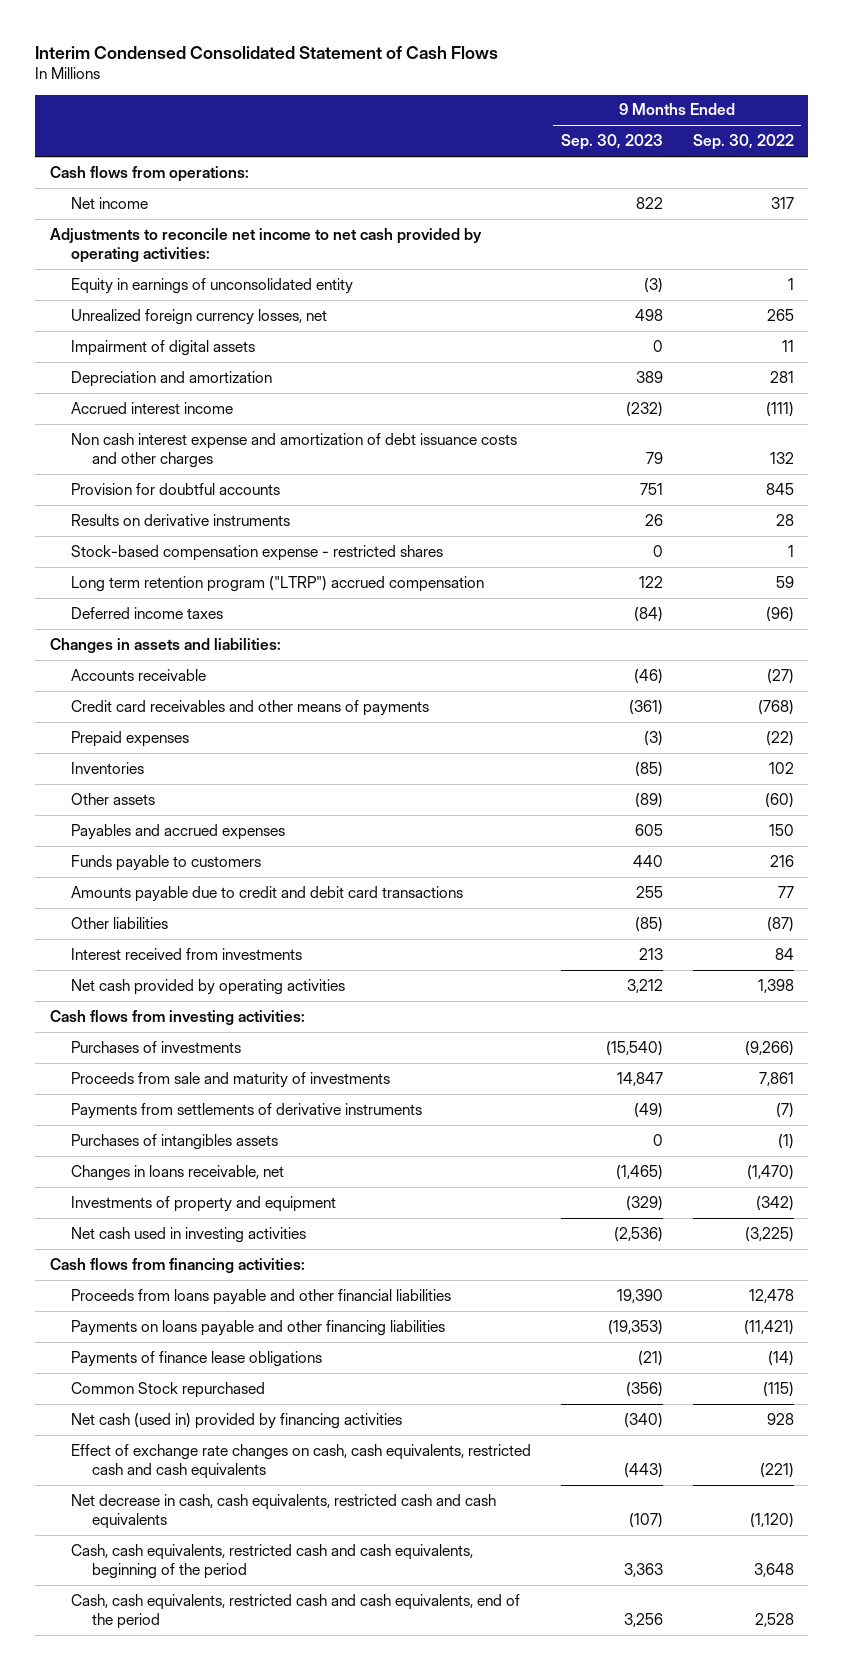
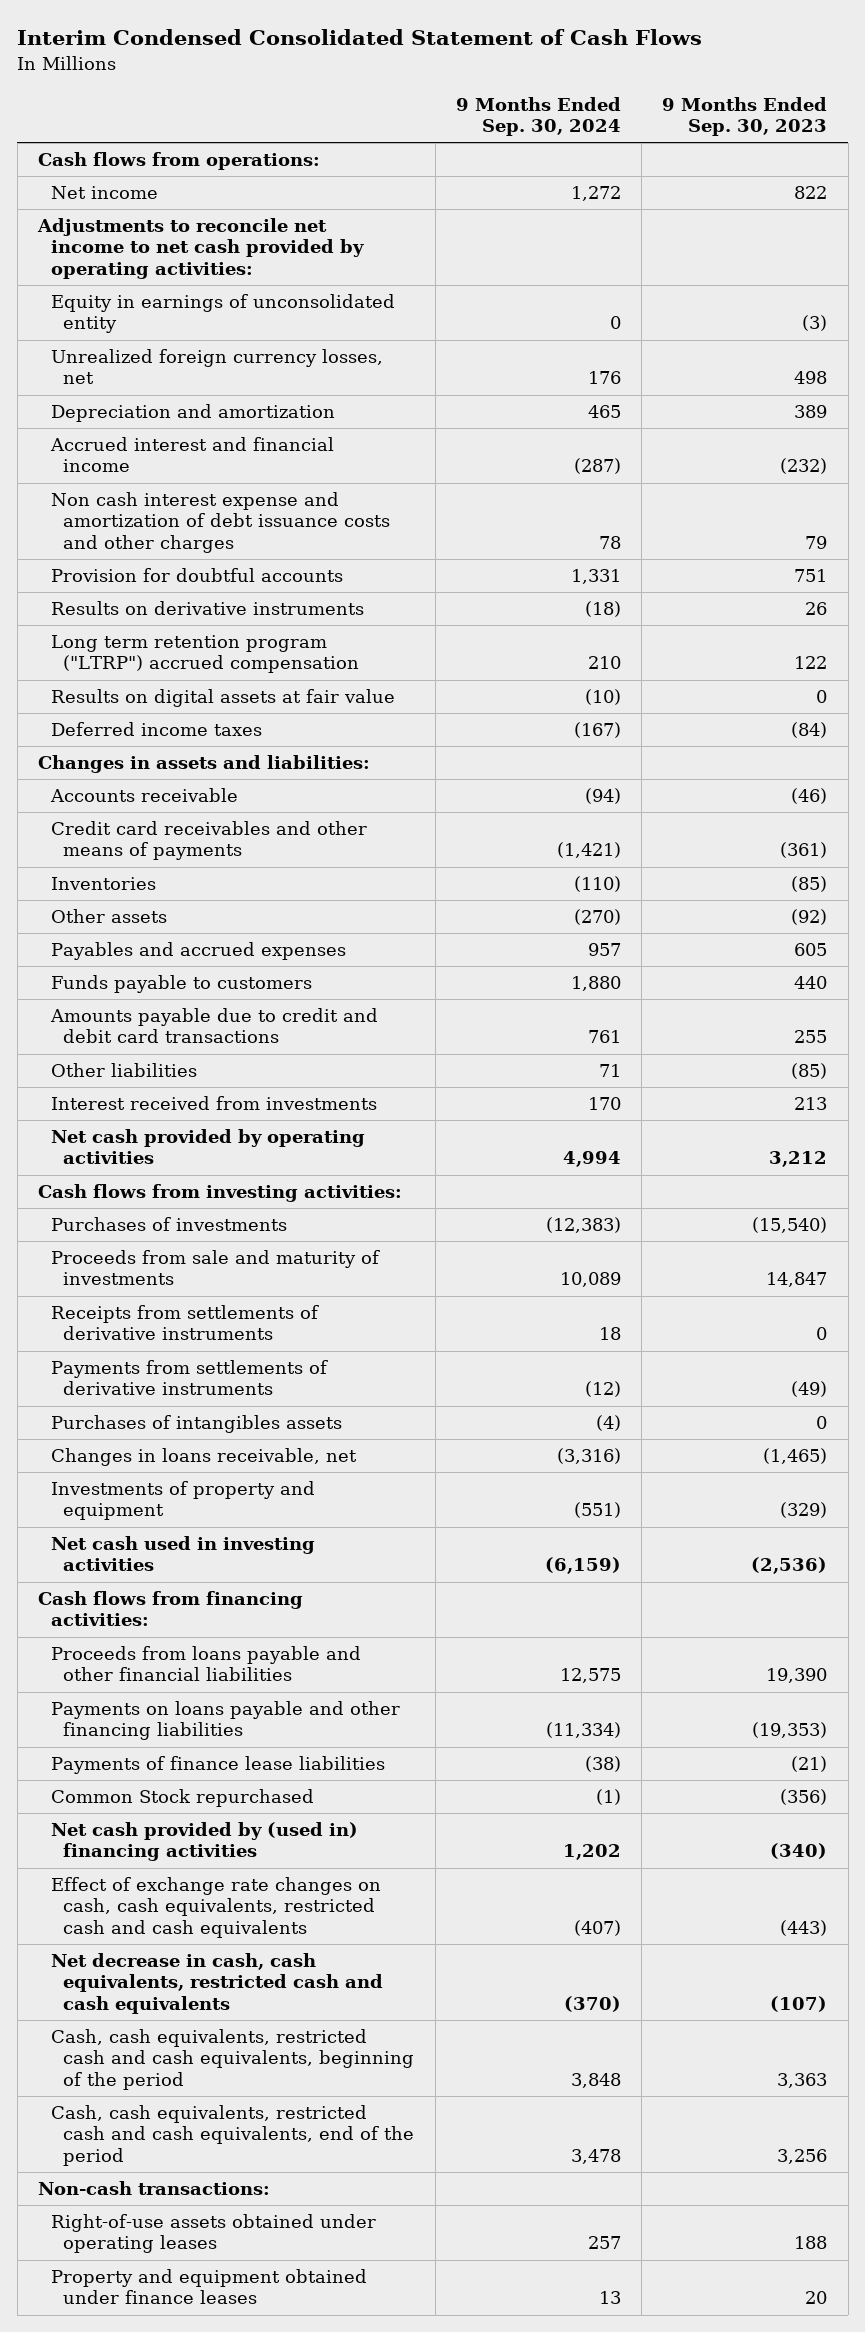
[692,134,794,151] Sep. 30, 2022 -> none
none -> [455,97,621,137] 9 Months Ended Sep. 30, 2024
[70,339,255,356] Impairment of digital assets -> none
[70,401,233,414] Accrued interest income -> [49,437,334,473] Accrued interest and financial income
[70,544,443,561] Stock-based compensation expense - restricted shares -> none
none -> [50,689,395,708] Results on digital assets at fair value
[70,730,189,747] Prepaid expenses -> none
[634,792,663,808] (89) -> [791,909,828,926] (92)
none -> [50,1305,319,1341] Receipts from settlements of derivative instruments
[70,1350,322,1367] Payments of finance lease obligations -> [50,1756,385,1775] Payments of finance lease liabilities
[70,1412,402,1429] Net cash (used in) provided by financing activities -> [50,1822,358,1862] Net cash provided by (used in) financing activities
none -> [38,2181,271,2196] Non-cash transactions:
none -> [50,2214,376,2254] Right-of-use assets obtained under operating leases
none -> [50,2269,367,2305] Property and equipment obtained under finance leases

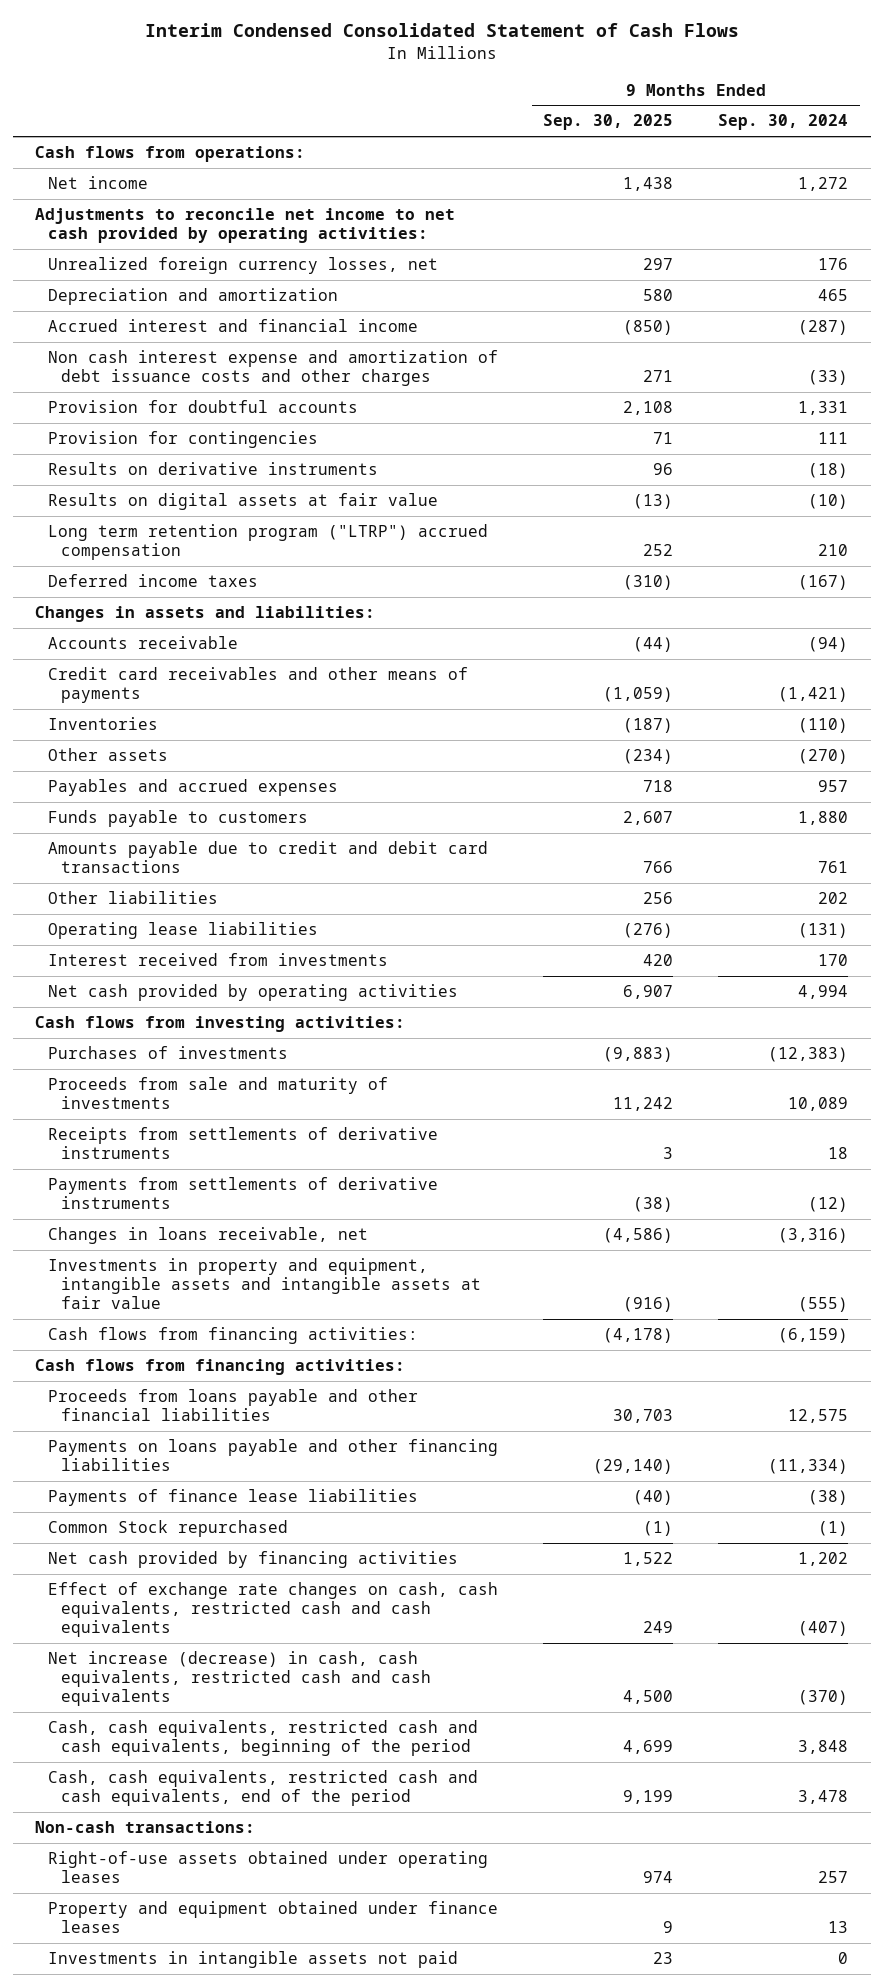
[662,97,828,137] 9 Months Ended Sep. 30, 2023 -> none
none -> [543,114,674,131] Sep. 30, 2025
[50,294,395,334] Equity in earnings of unconsolidated entity -> none
[598,535,621,549] 78 -> [808,370,849,386] (33)
none -> [48,431,319,449] Provision for contingencies
[50,635,360,674] Long term retention program ("LTRP") accrued compensation -> [48,524,489,561] Long term retention program ("LTRP") accrued compensation
[598,1064,621,1078] 71 -> [818,892,849,905] 202
none -> [48,922,319,940] Operating lease liabilities
[50,1415,342,1434] Purchases of intangibles assets -> none
[50,1481,315,1521] Investments of property and equipment -> none
none -> [48,1258,481,1310] Investments in property and equipment, intangible assets and intangible assets at fair value
[50,1536,315,1572] Net cash used in investing activities -> [48,1327,419,1345] Cash flows from financing activities:
[50,1822,358,1862] Net cash provided by (used in) financing activities -> [48,1551,459,1569] Net cash provided by financing activities
[50,1953,384,2014] Net decrease in cash, cash equivalents, restricted cash and cash equivalents -> [48,1651,431,1707] Net increase (decrease) in cash, cash equivalents, restricted cash and cash equivalents
none -> [48,1951,459,1969] Investments in intangible assets not paid

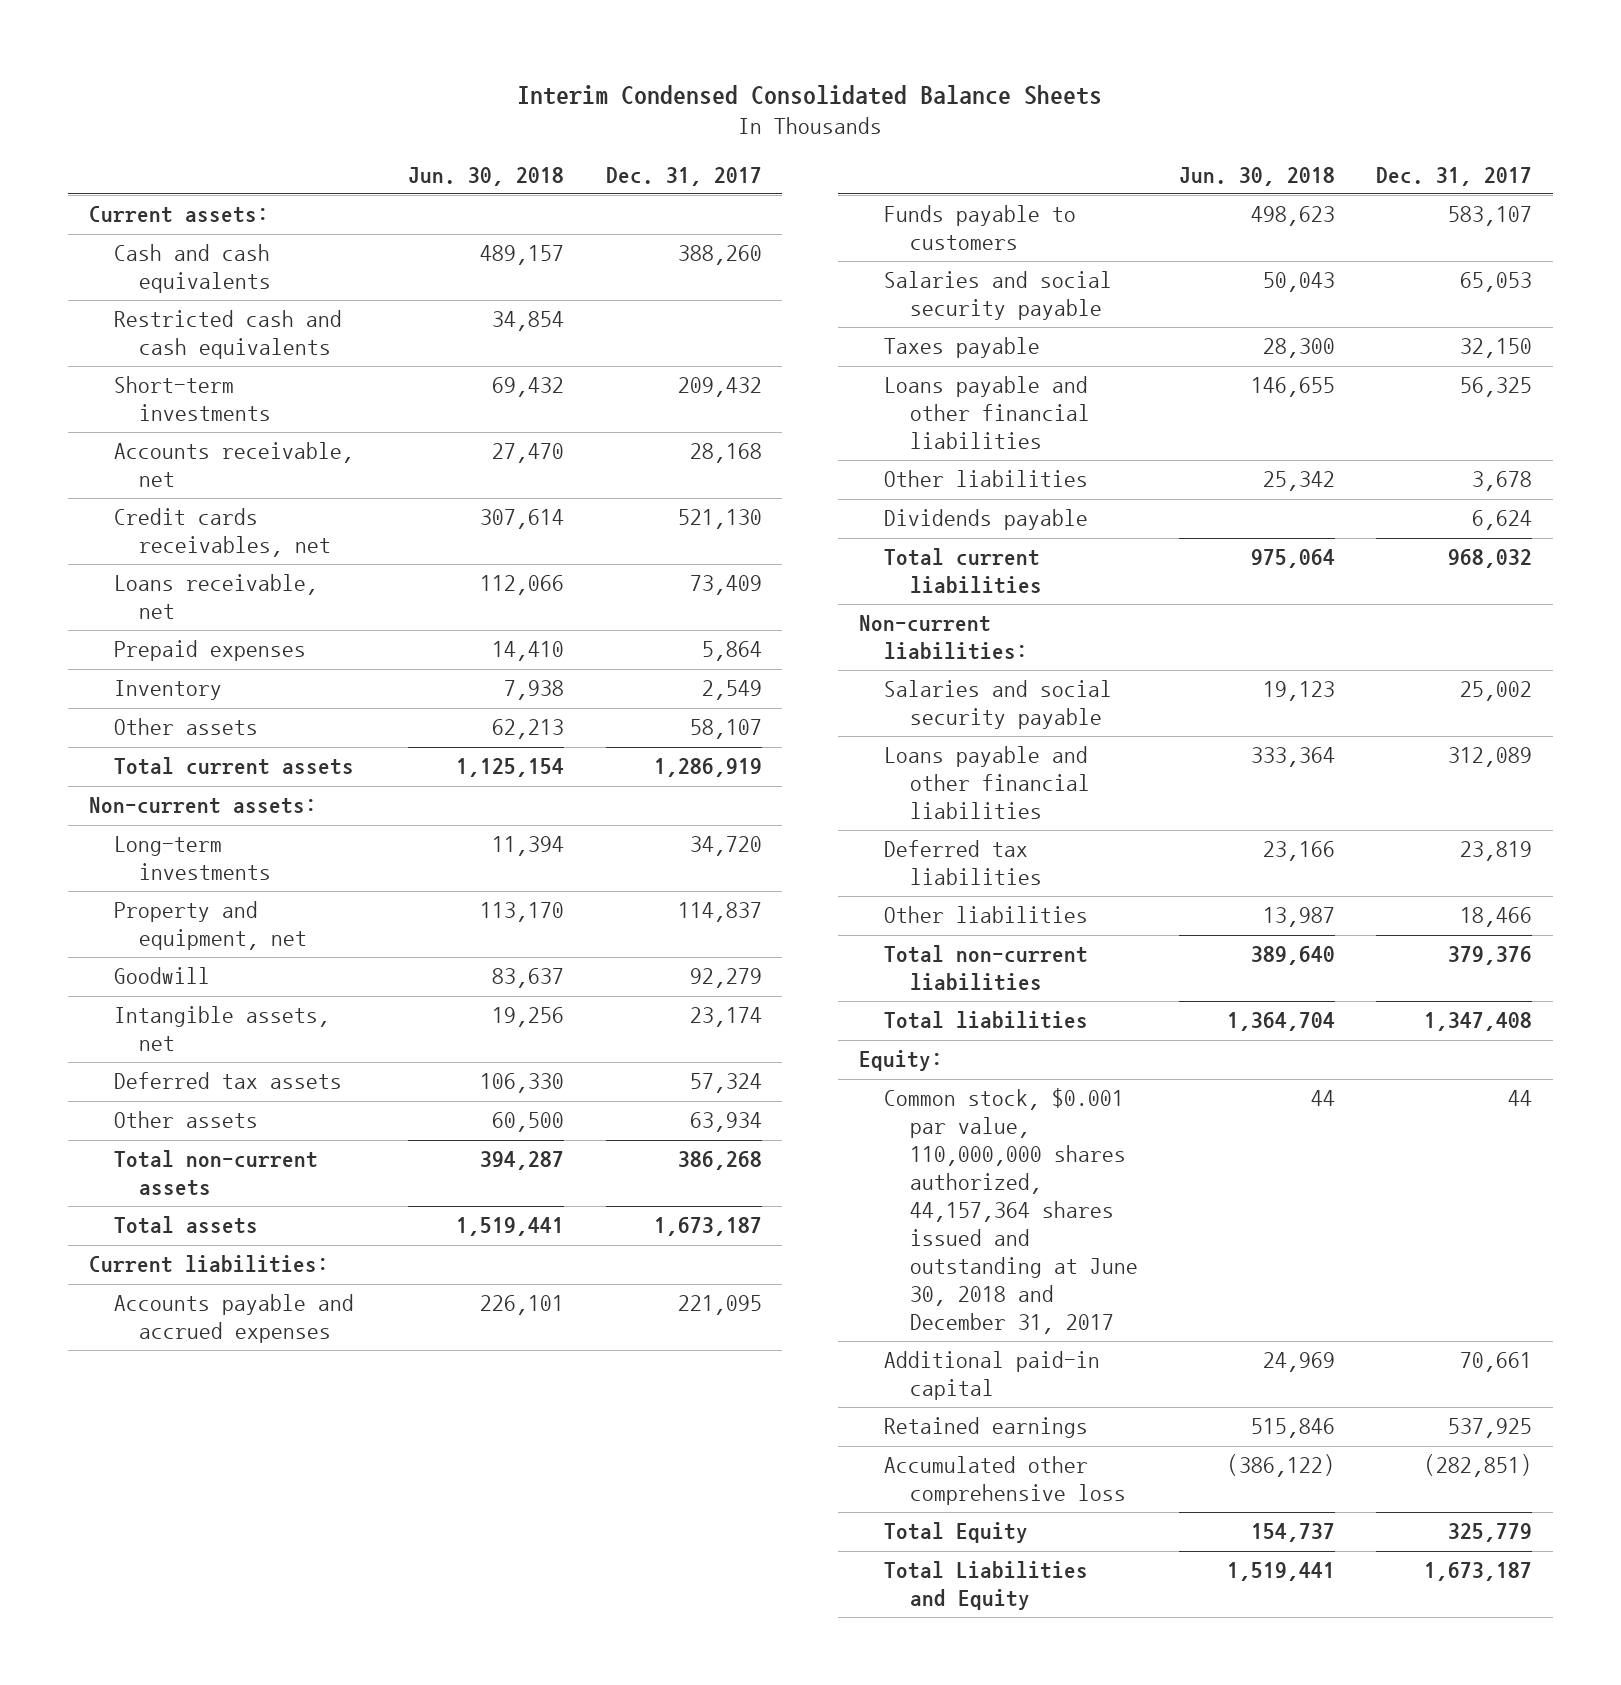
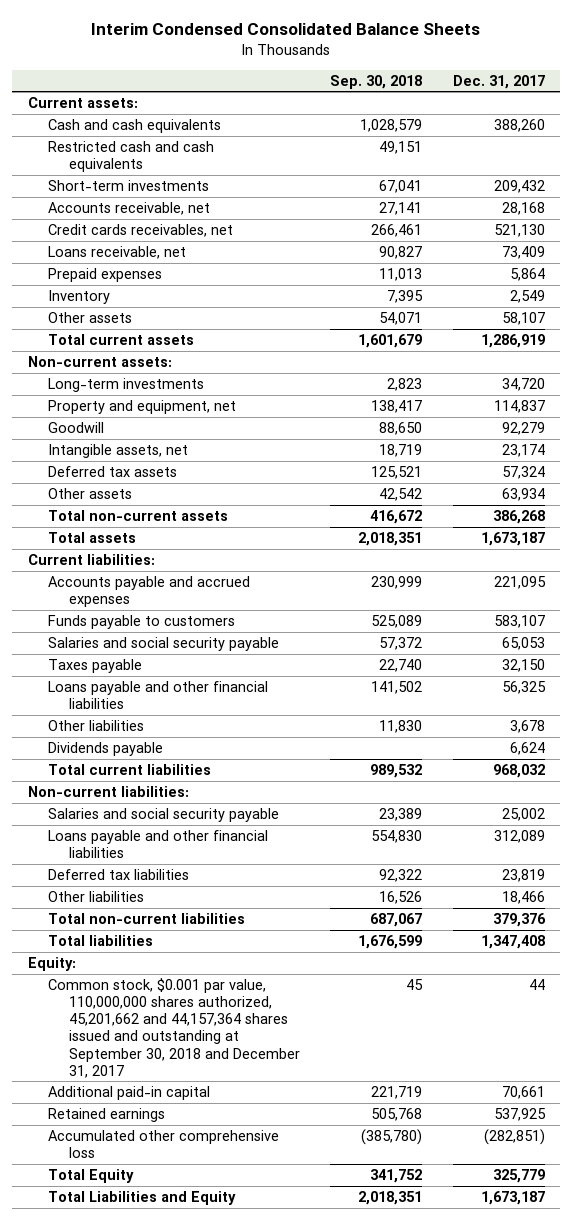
[408,166,565,186] Jun. 30, 2018 -> none
none -> [330,74,423,89] Sep. 30, 2018
[884,1088,1138,1335] Common stock, $0.001 par value, 110,000,000 shares authorized, 44,157,364 shares issued and outstanding at June 30, 2018 and December 31, 2017 -> [48,978,300,1078] Common stock, $0.001 par value, 110,000,000 shares authorized, 45,201,662 and 44,157,364 shares issued and outstanding at September 30, 2018 and December 31, 2017

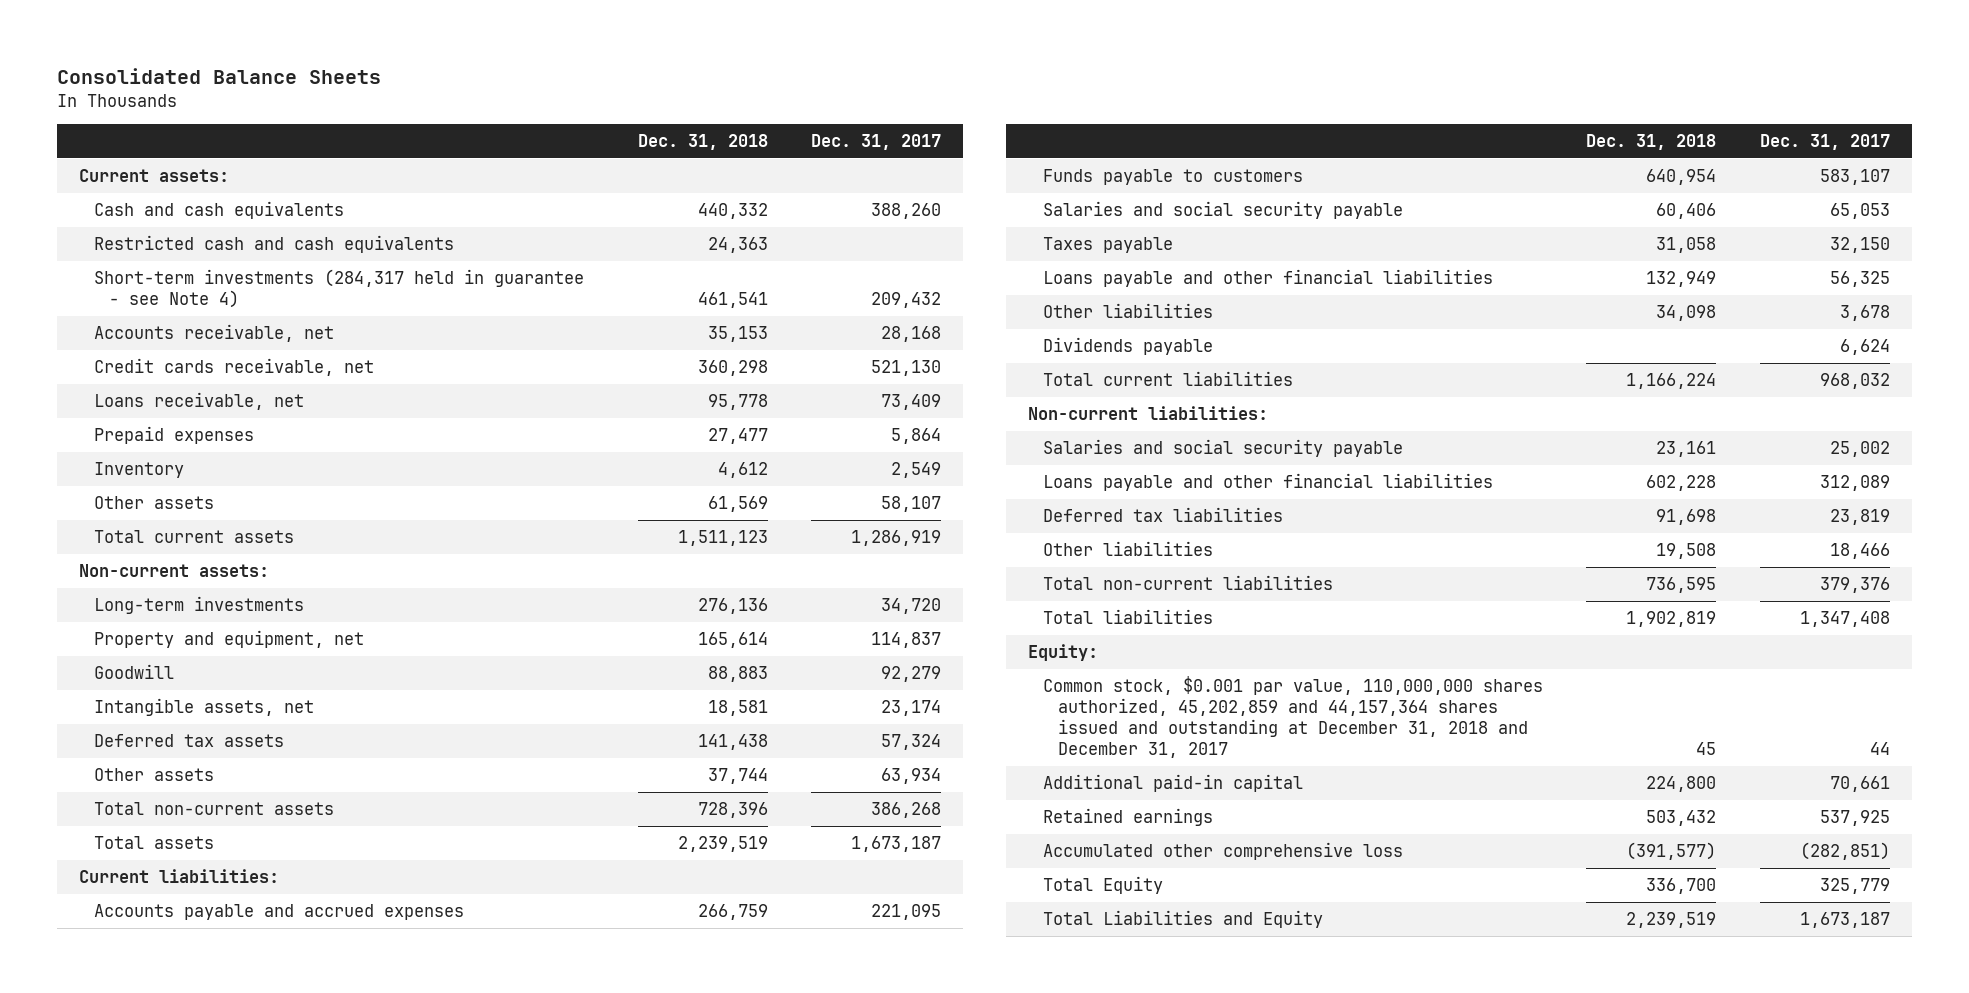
[91,23,481,36] Interim Condensed Consolidated Balance Sheets -> [56,67,381,84] Consolidated Balance Sheets
[330,74,423,89] Sep. 30, 2018 -> none
none -> [637,134,768,151] Dec. 31, 2018
[48,180,210,192] Short-term investments -> [93,269,584,309] Short-term investments (284,317 held in guarantee - see Note 4)
[48,224,234,238] Credit cards receivables, net -> [93,358,374,377] Credit cards receivable, net
[48,978,300,1078] Common stock, $0.001 par value, 110,000,000 shares authorized, 45,201,662 and 44,157,364 shares issued and outstanding at September 30, 2018 and December 31, 2017 -> [1042,676,1543,759] Common stock, $0.001 par value, 110,000,000 shares authorized, 45,202,859 and 44,157,364 shares issued and outstanding at December 31, 2018 and December 31, 2017

